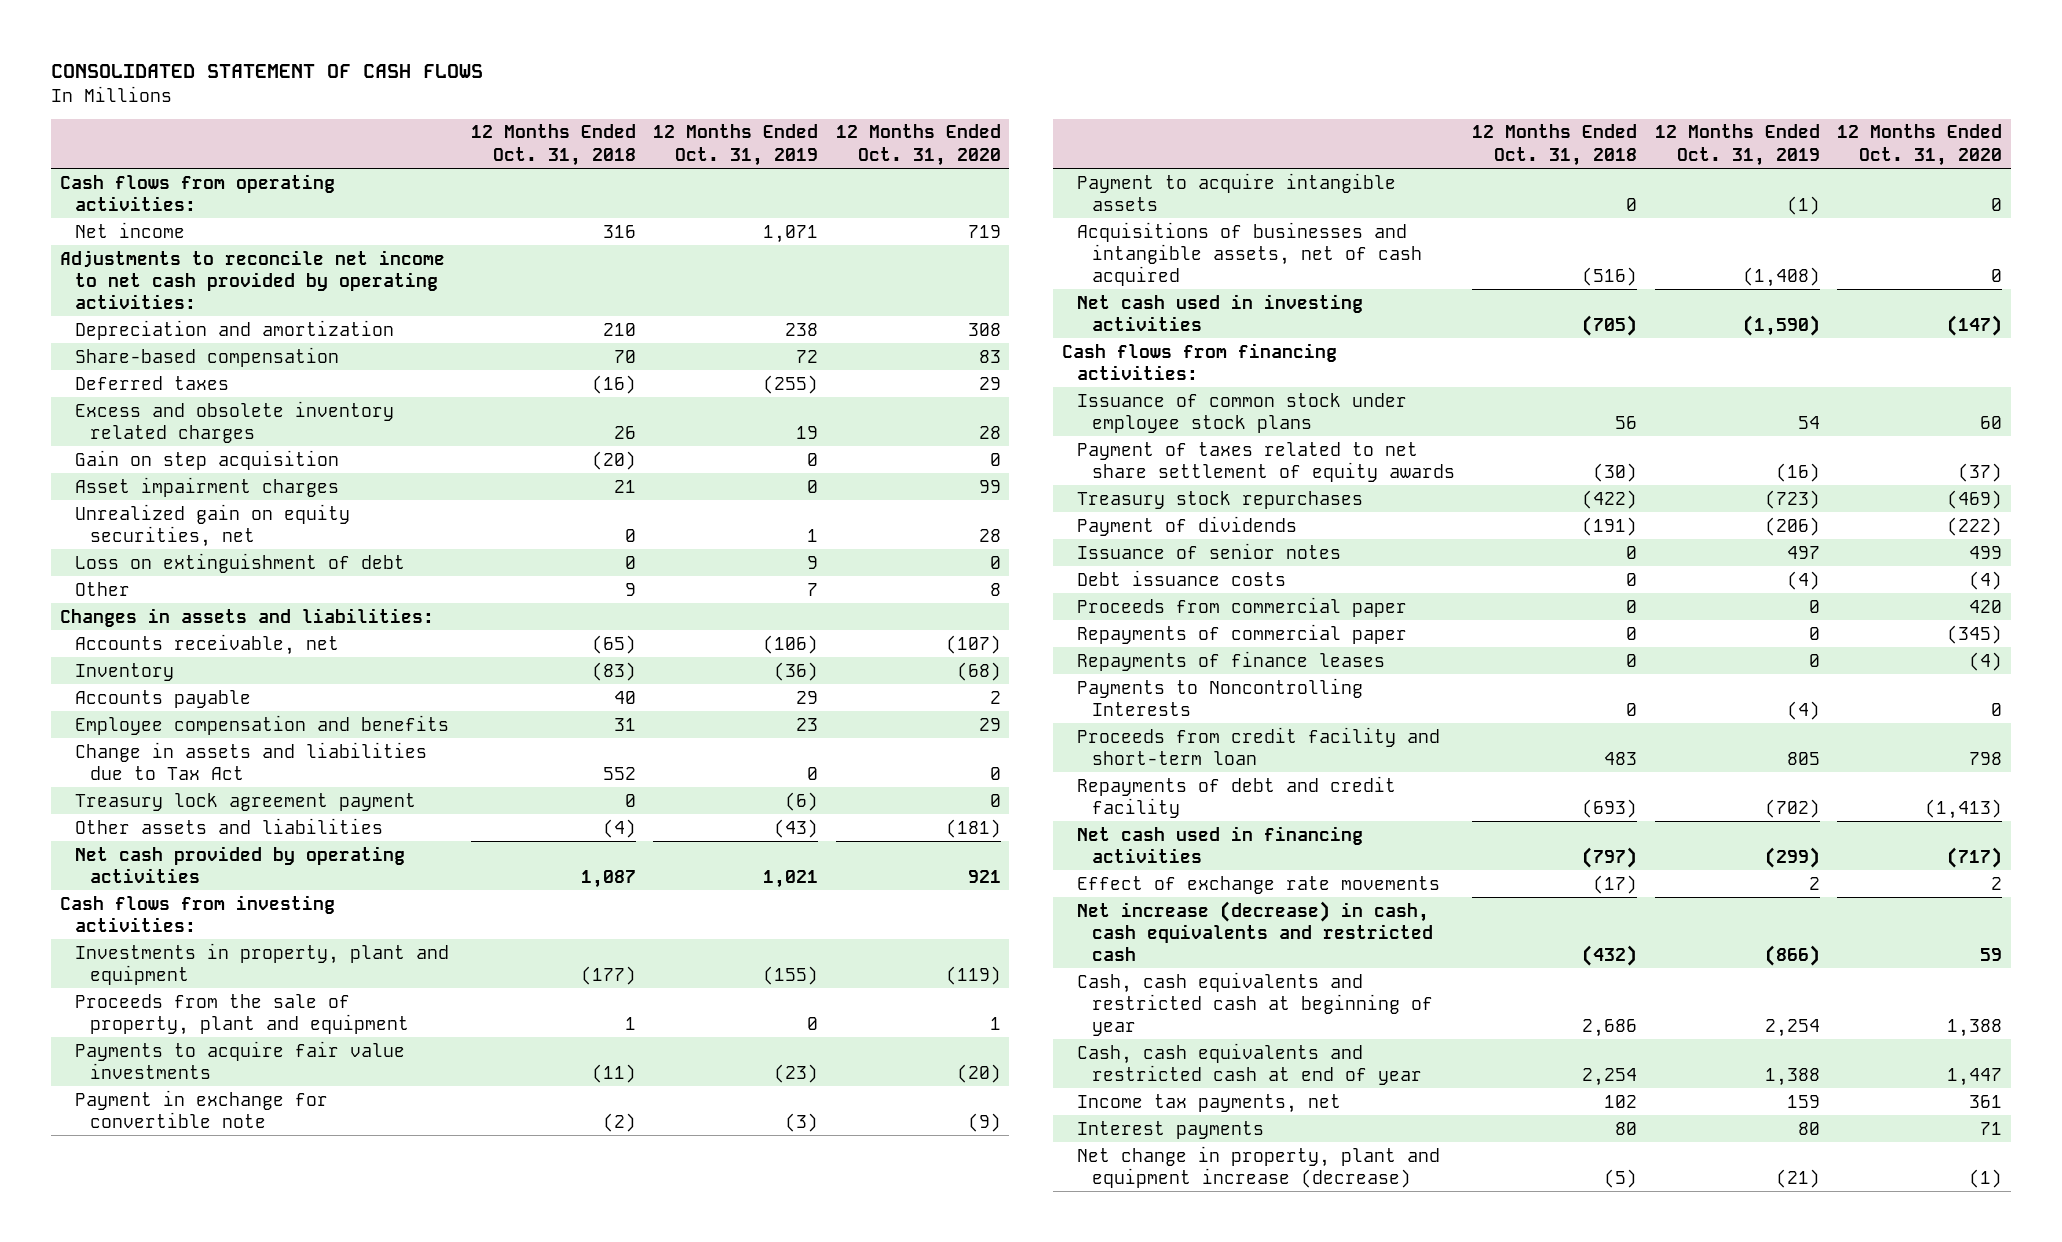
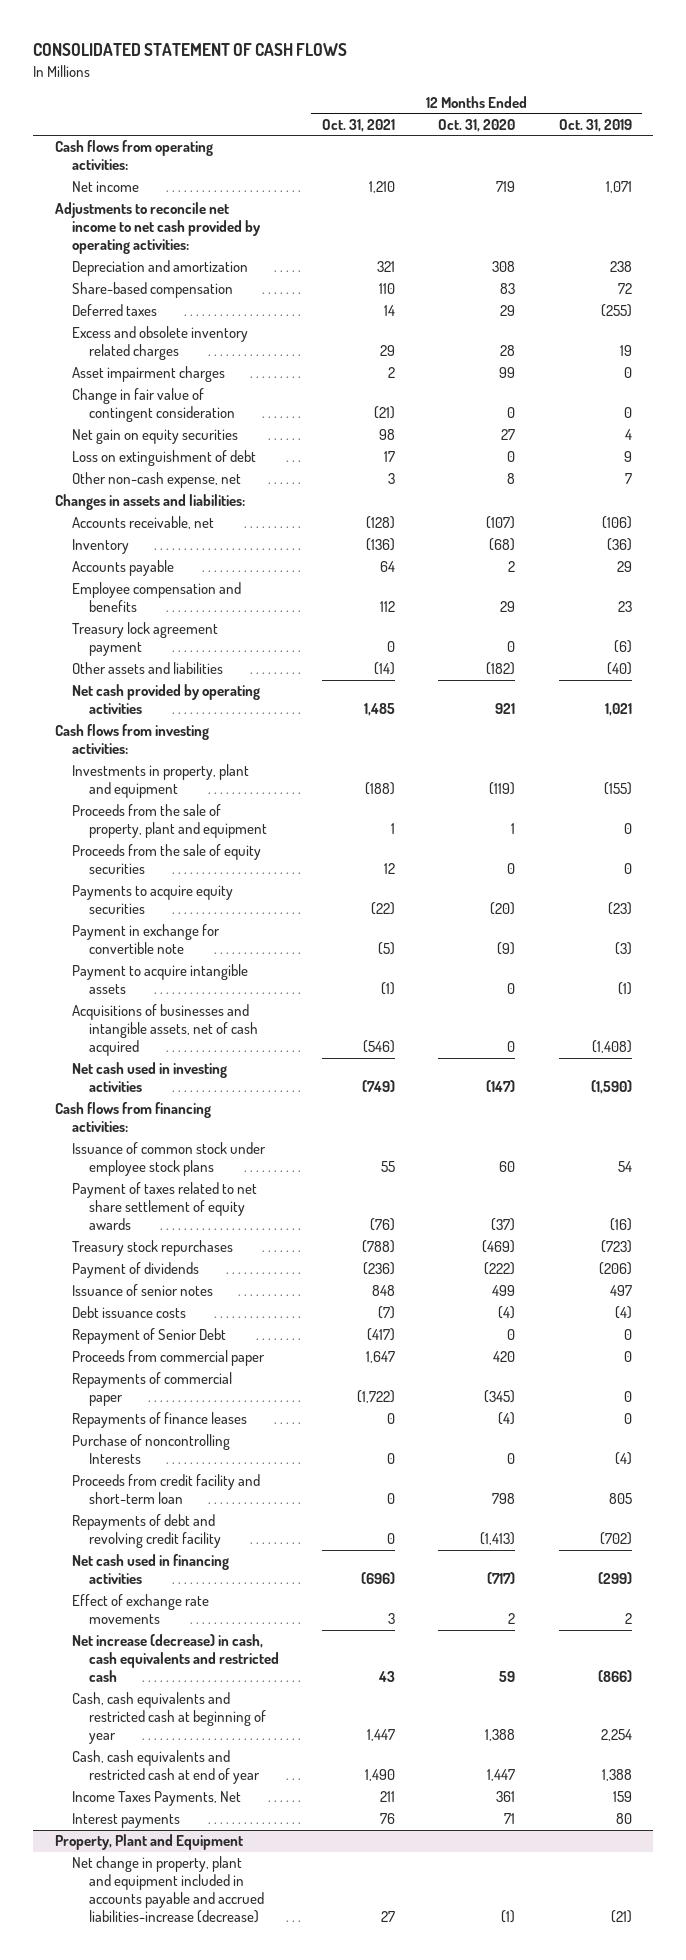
[470,124,636,166] 12 Months Ended Oct. 31, 2018 -> none
none -> [322,118,396,132] Oct. 31, 2021
[75,449,340,470] Gain on step acquisition -> none
none -> [71,388,235,423] Change in fair value of contingent consideration
[75,503,351,547] Unrealized gain on equity securities, net -> [71,429,238,445] Net gain on equity securities
[807,528,819,542] 1 -> [624,429,632,441] 4
[978,528,1001,542] 28 -> [501,429,516,441] 27
[75,581,131,596] Other -> [71,472,241,489] Other non-cash expense, net
[75,741,428,780] Change in assets and liabilities due to Tax Act -> none
[774,818,819,838] (43) -> [606,662,632,676] (40)
[945,818,1001,838] (181) -> [486,662,516,676] (182)
none -> [71,844,261,875] Proceeds from the sale of equity securities
[75,1040,406,1079] Payments to acquire fair value investments -> [71,885,233,915] Payments to acquire equity securities
none -> [71,1328,226,1345] Repayment of Senior Debt
[1076,677,1363,716] Payments to Noncontrolling Interests -> [71,1434,230,1465] Purchase of noncontrolling Interests
[1076,775,1396,818] Repayments of debt and credit facility -> [71,1514,221,1549] Repayments of debt and revolving credit facility
[1076,1093,1341,1113] Income tax payments, net -> [71,1791,241,1807] Income Taxes Payments, Net
none -> [54,1834,243,1851] Property, Plant and Equipment
[1076,1145,1440,1188] Net change in property, plant and equipment increase (decrease) -> [71,1856,264,1923] Net change in property, plant and equipment included in accounts payable and accrued liabilities-increase (decrease)

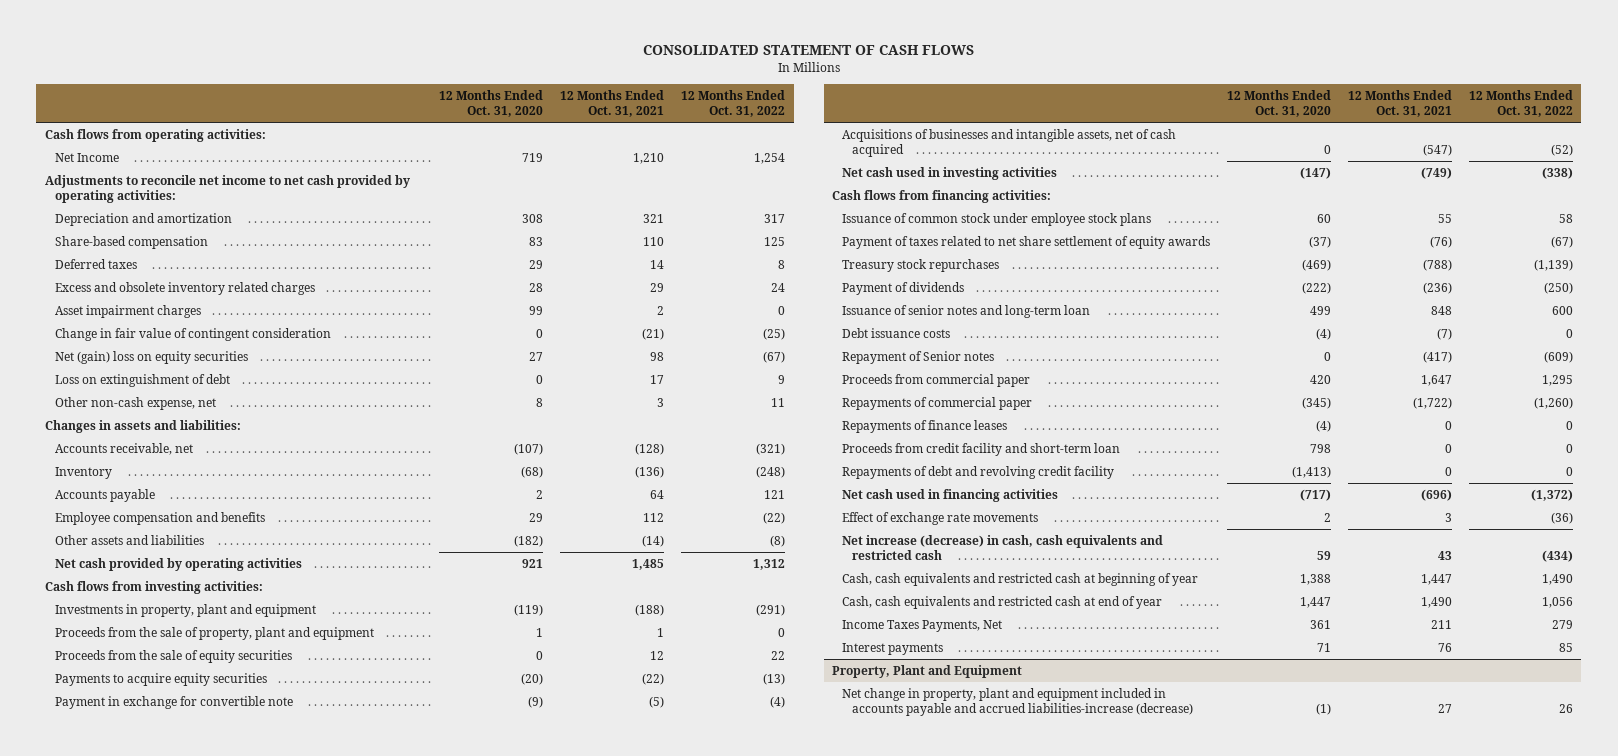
[558,118,632,132] Oct. 31, 2019 -> none
none -> [681,89,786,118] 12 Months Ended Oct. 31, 2022
[71,181,139,193] Net income -> [54,152,119,162] Net Income
[71,429,238,445] Net gain on equity securities -> [54,350,248,364] Net (gain) loss on equity securities
[71,622,218,657] Treasury lock agreement payment -> none
[71,964,248,995] Payment to acquire intangible assets -> none
[363,1040,396,1054] (546) -> [1422,144,1452,157] (547)
[71,1284,213,1297] Issuance of senior notes -> [842,304,1091,318] Issuance of senior notes and long-term loan
[71,1328,226,1345] Repayment of Senior Debt -> [842,350,995,364] Repayment of Senior notes
[71,1434,230,1465] Purchase of noncontrolling Interests -> none

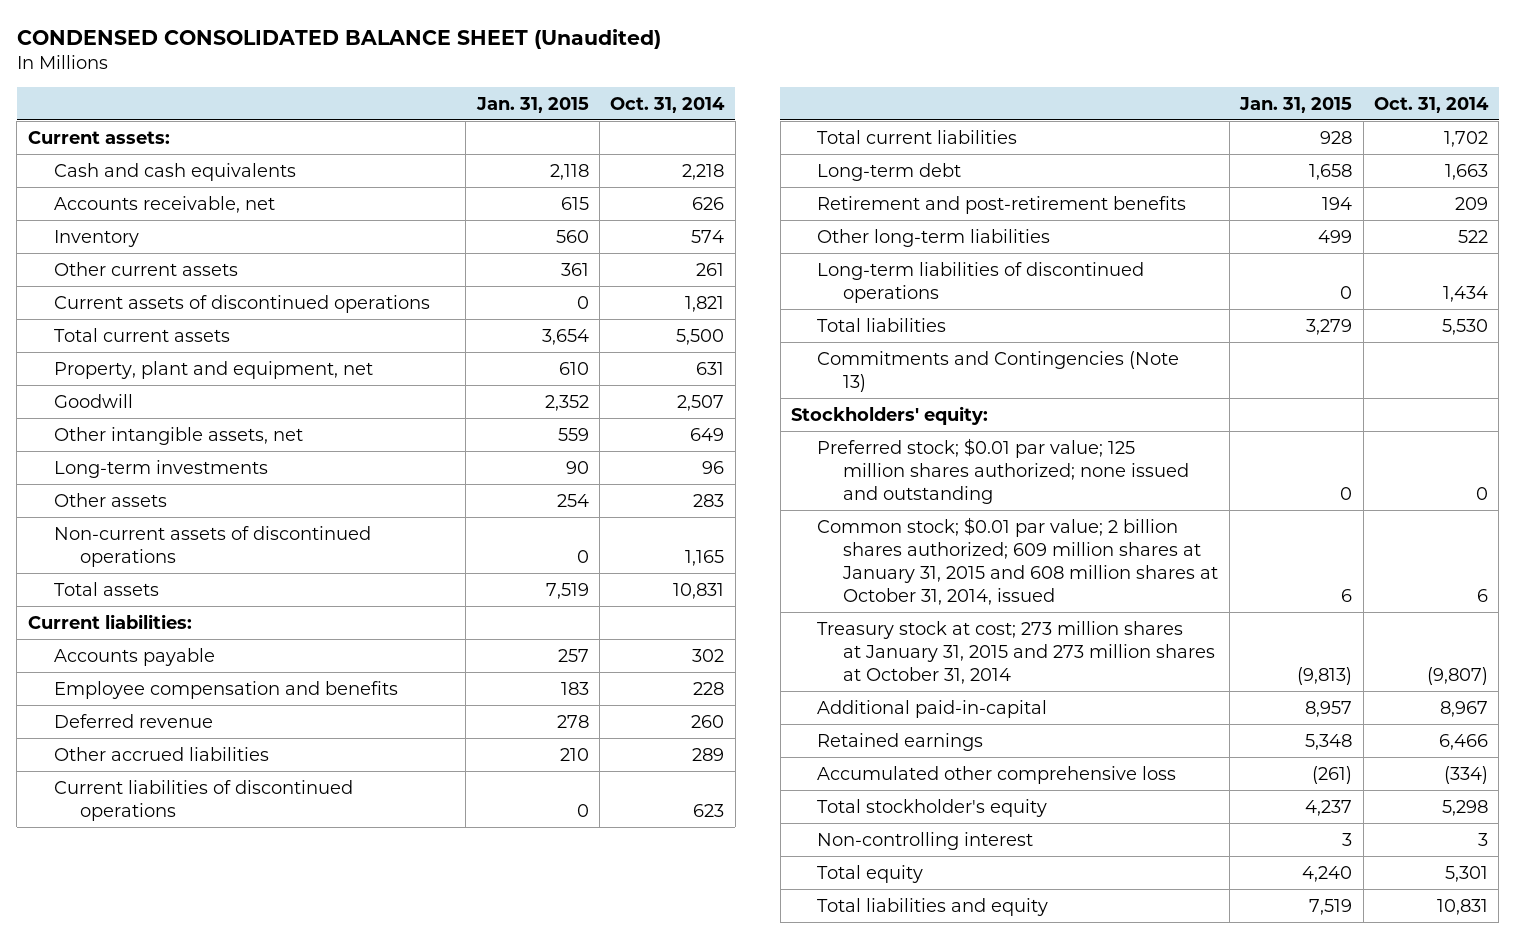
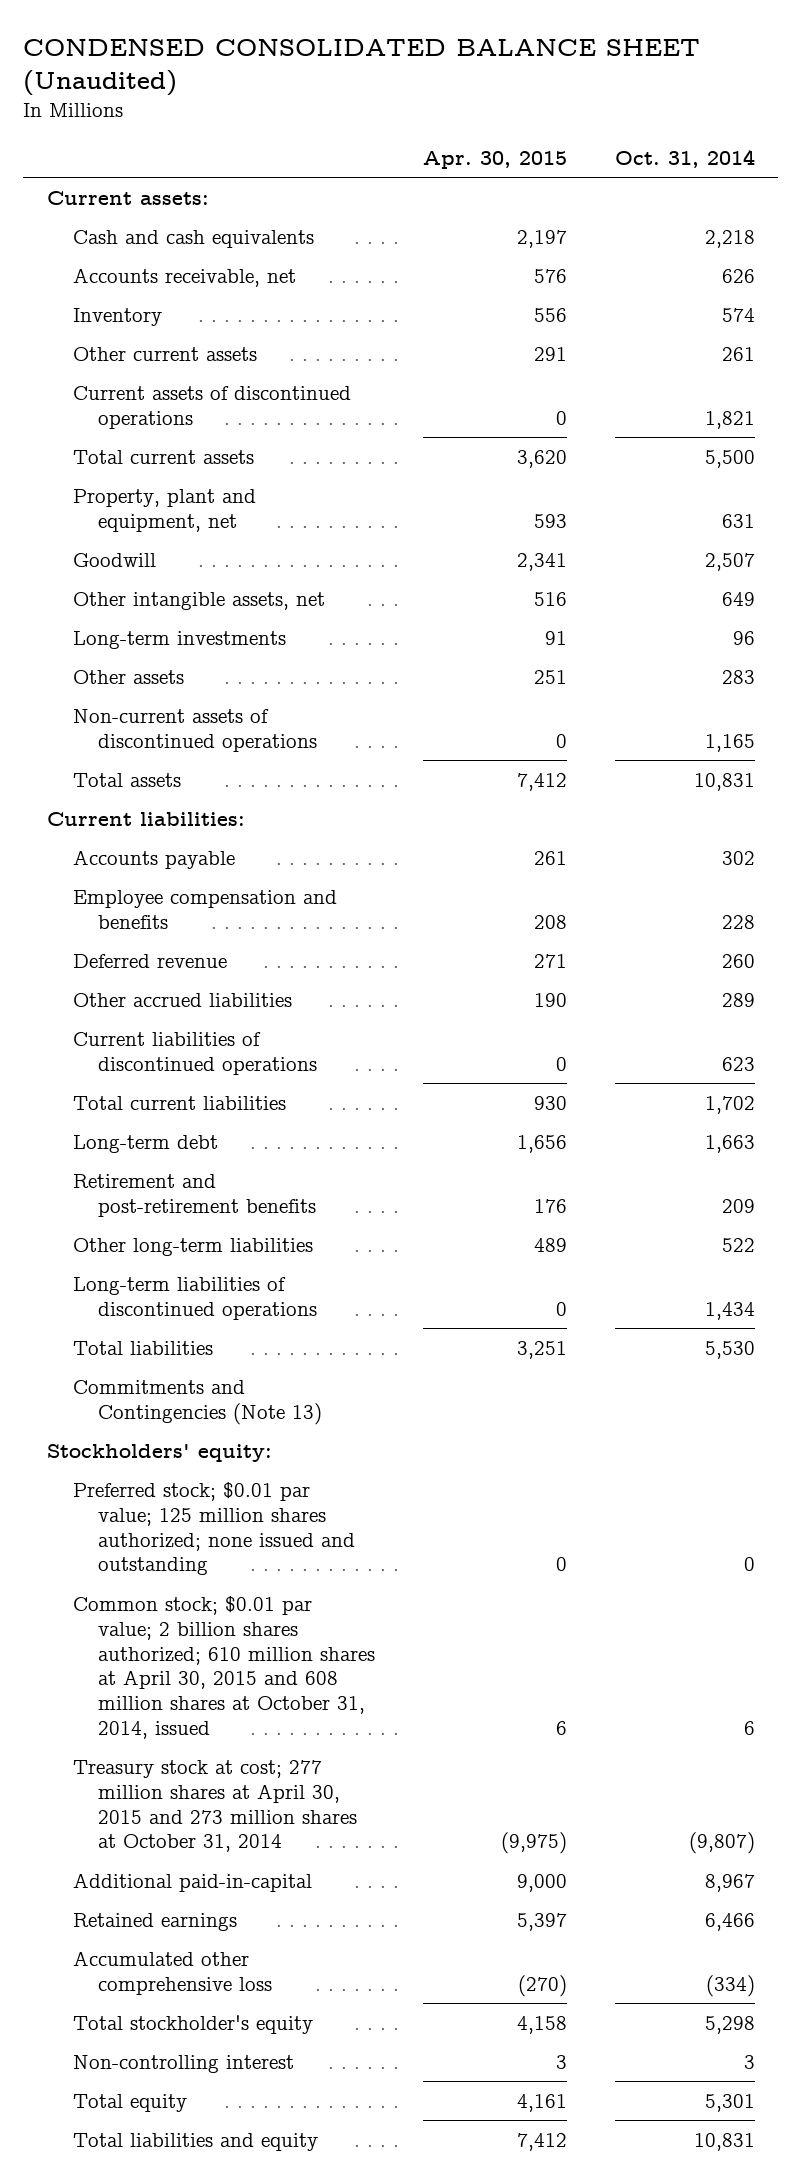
[475,96,589,113] Jan. 31, 2015 -> none
none -> [422,151,567,170] Apr. 30, 2015
[817,516,1219,606] Common stock; $0.01 par value; 2 billion shares authorized; 609 million shares at January 31, 2015 and 608 million shares at October 31, 2014, issued -> [72,1595,375,1740] Common stock; $0.01 par value; 2 billion shares authorized; 610 million shares at April 30, 2015 and 608 million shares at October 31, 2014, issued
[817,620,1216,685] Treasury stock at cost; 273 million shares at January 31, 2015 and 273 million shares at October 31, 2014 -> [72,1759,357,1853] Treasury stock at cost; 277 million shares at April 30, 2015 and 273 million shares at October 31, 2014

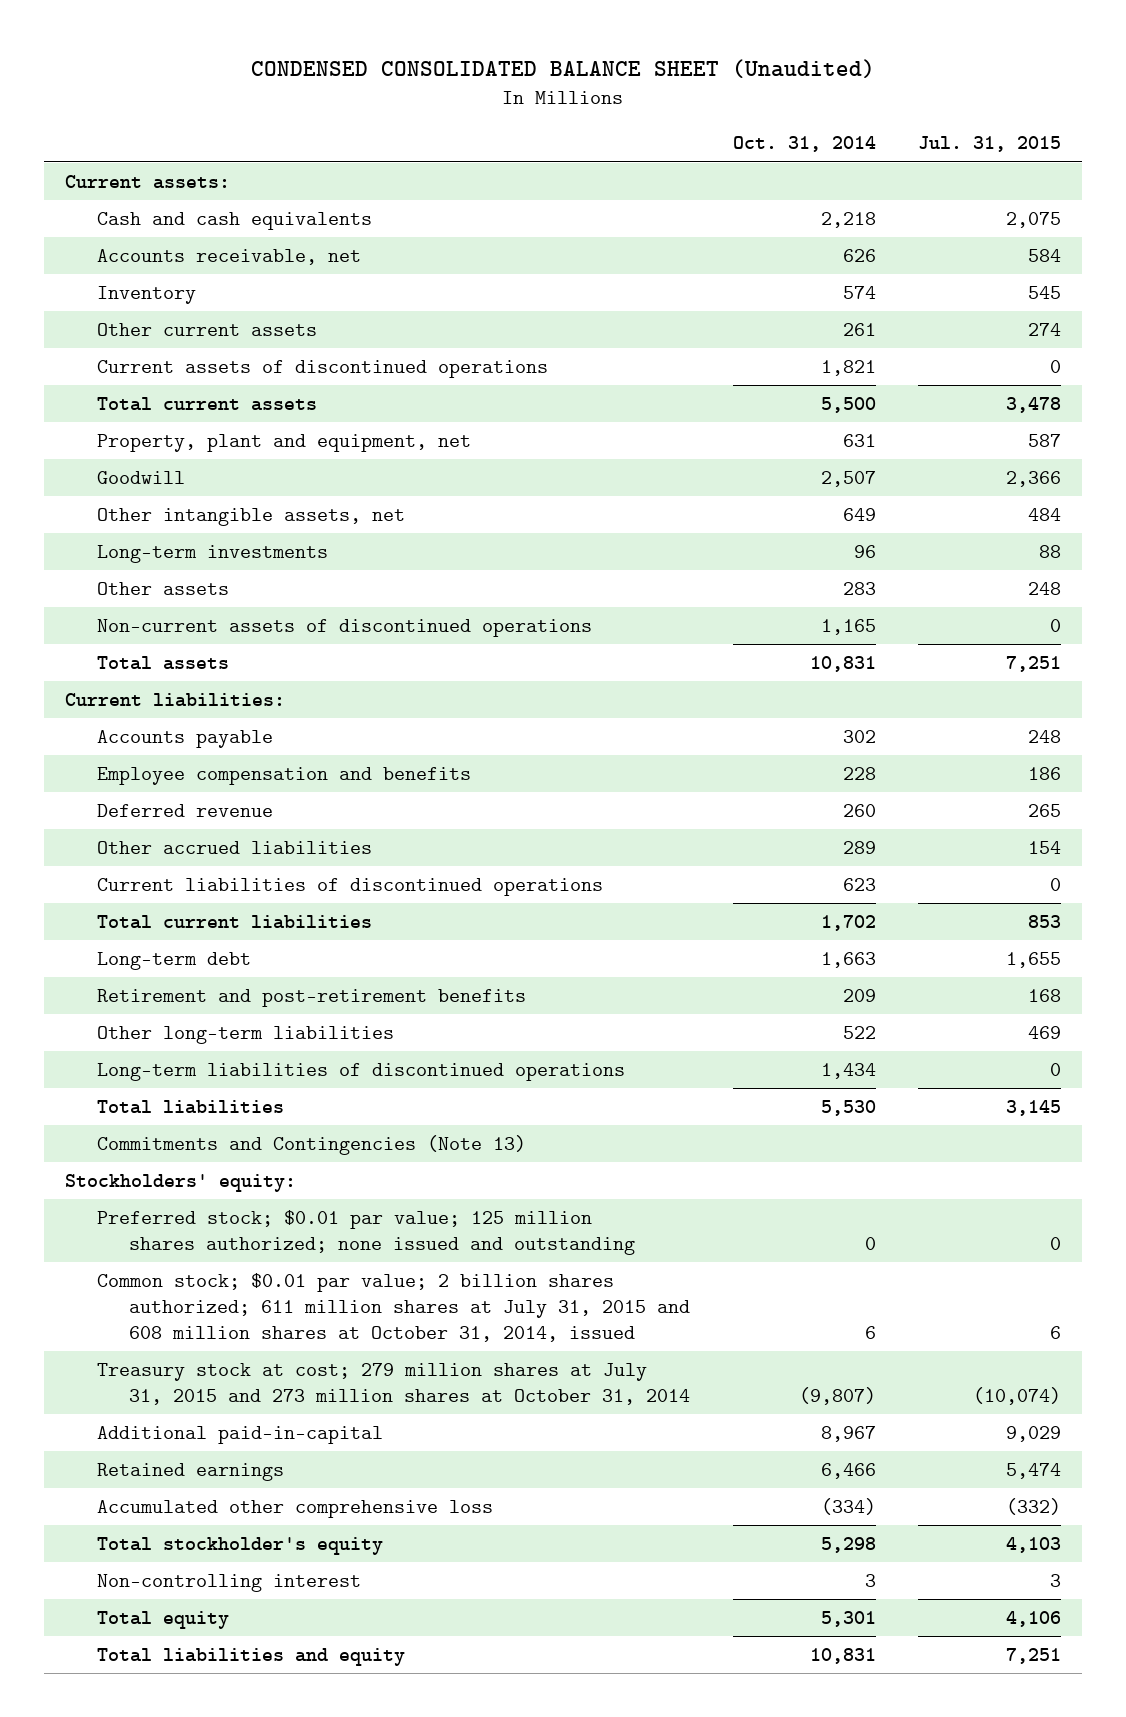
[422,151,567,170] Apr. 30, 2015 -> none
none -> [918,136,1062,153] Jul. 31, 2015
[72,1595,375,1740] Common stock; $0.01 par value; 2 billion shares authorized; 610 million shares at April 30, 2015 and 608 million shares at October 31, 2014, issued -> [97,1272,691,1343] Common stock; $0.01 par value; 2 billion shares authorized; 611 million shares at July 31, 2015 and 608 million shares at October 31, 2014, issued
[72,1759,357,1853] Treasury stock at cost; 277 million shares at April 30, 2015 and 273 million shares at October 31, 2014 -> [97,1362,691,1405] Treasury stock at cost; 279 million shares at July 31, 2015 and 273 million shares at October 31, 2014

